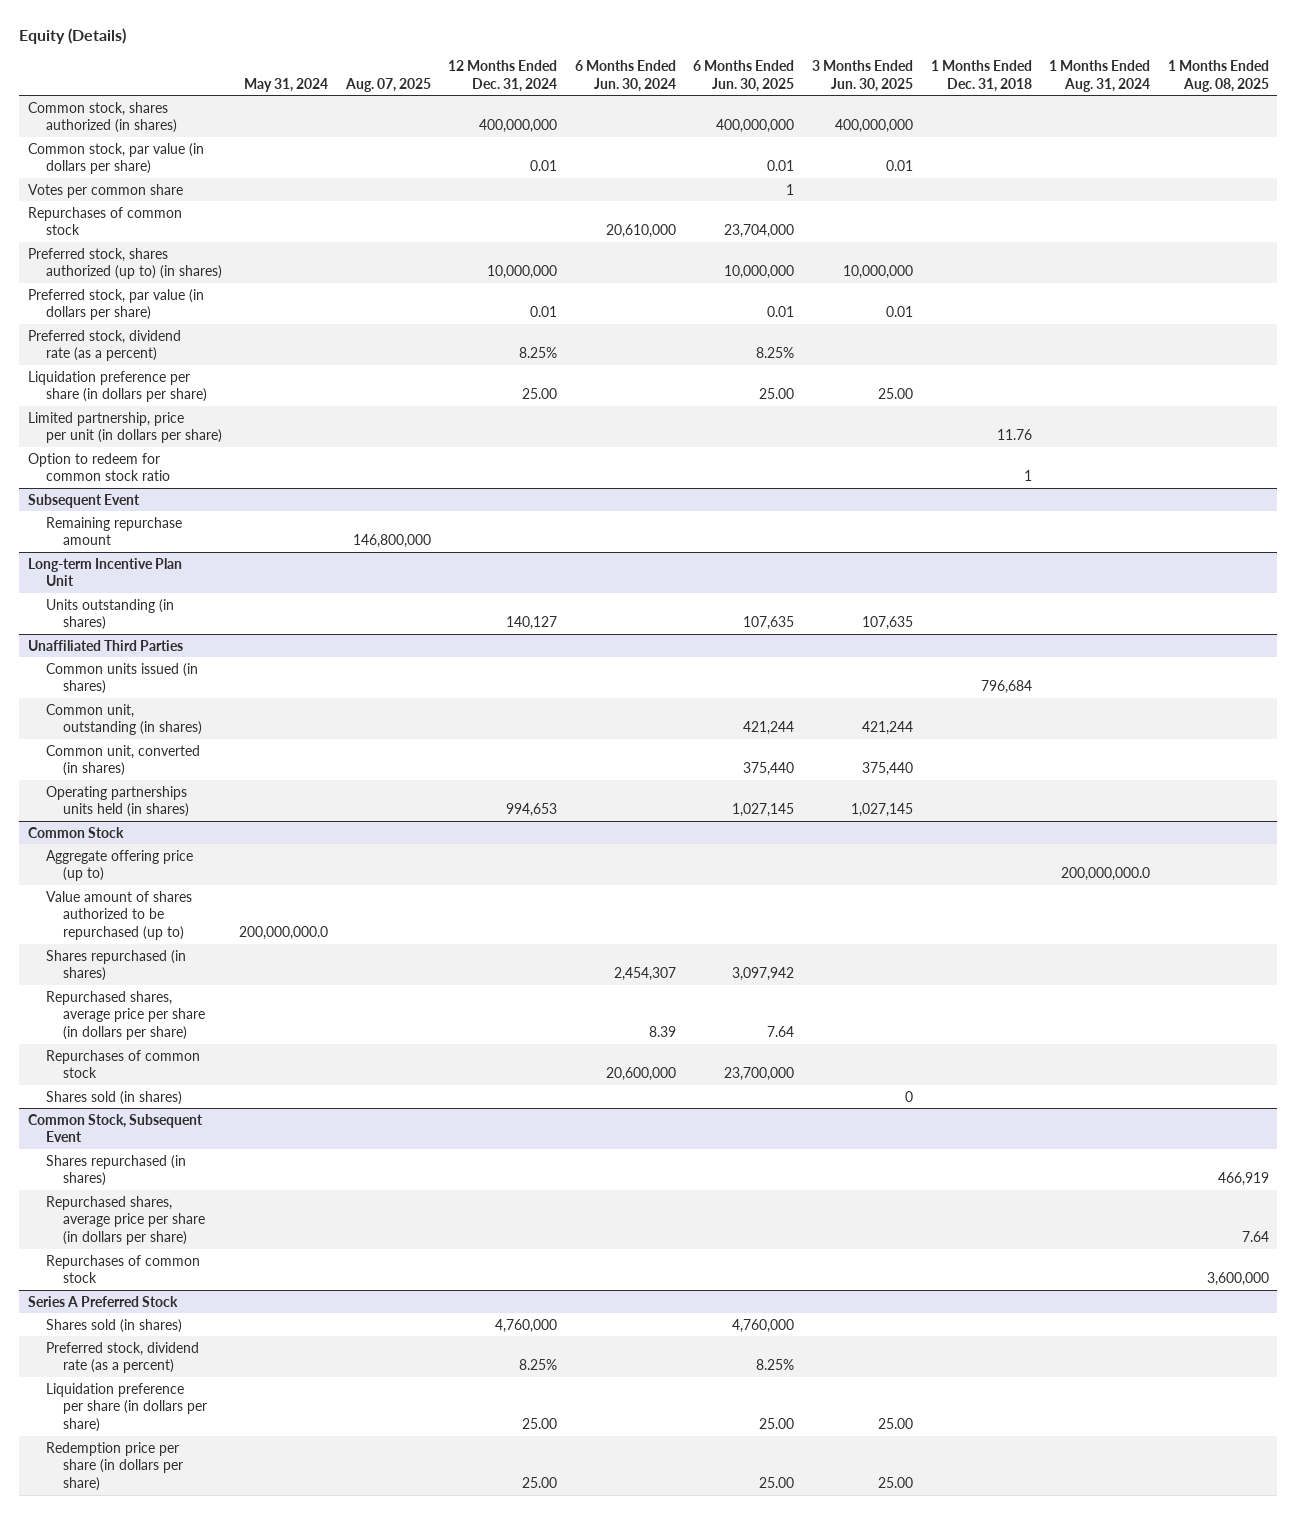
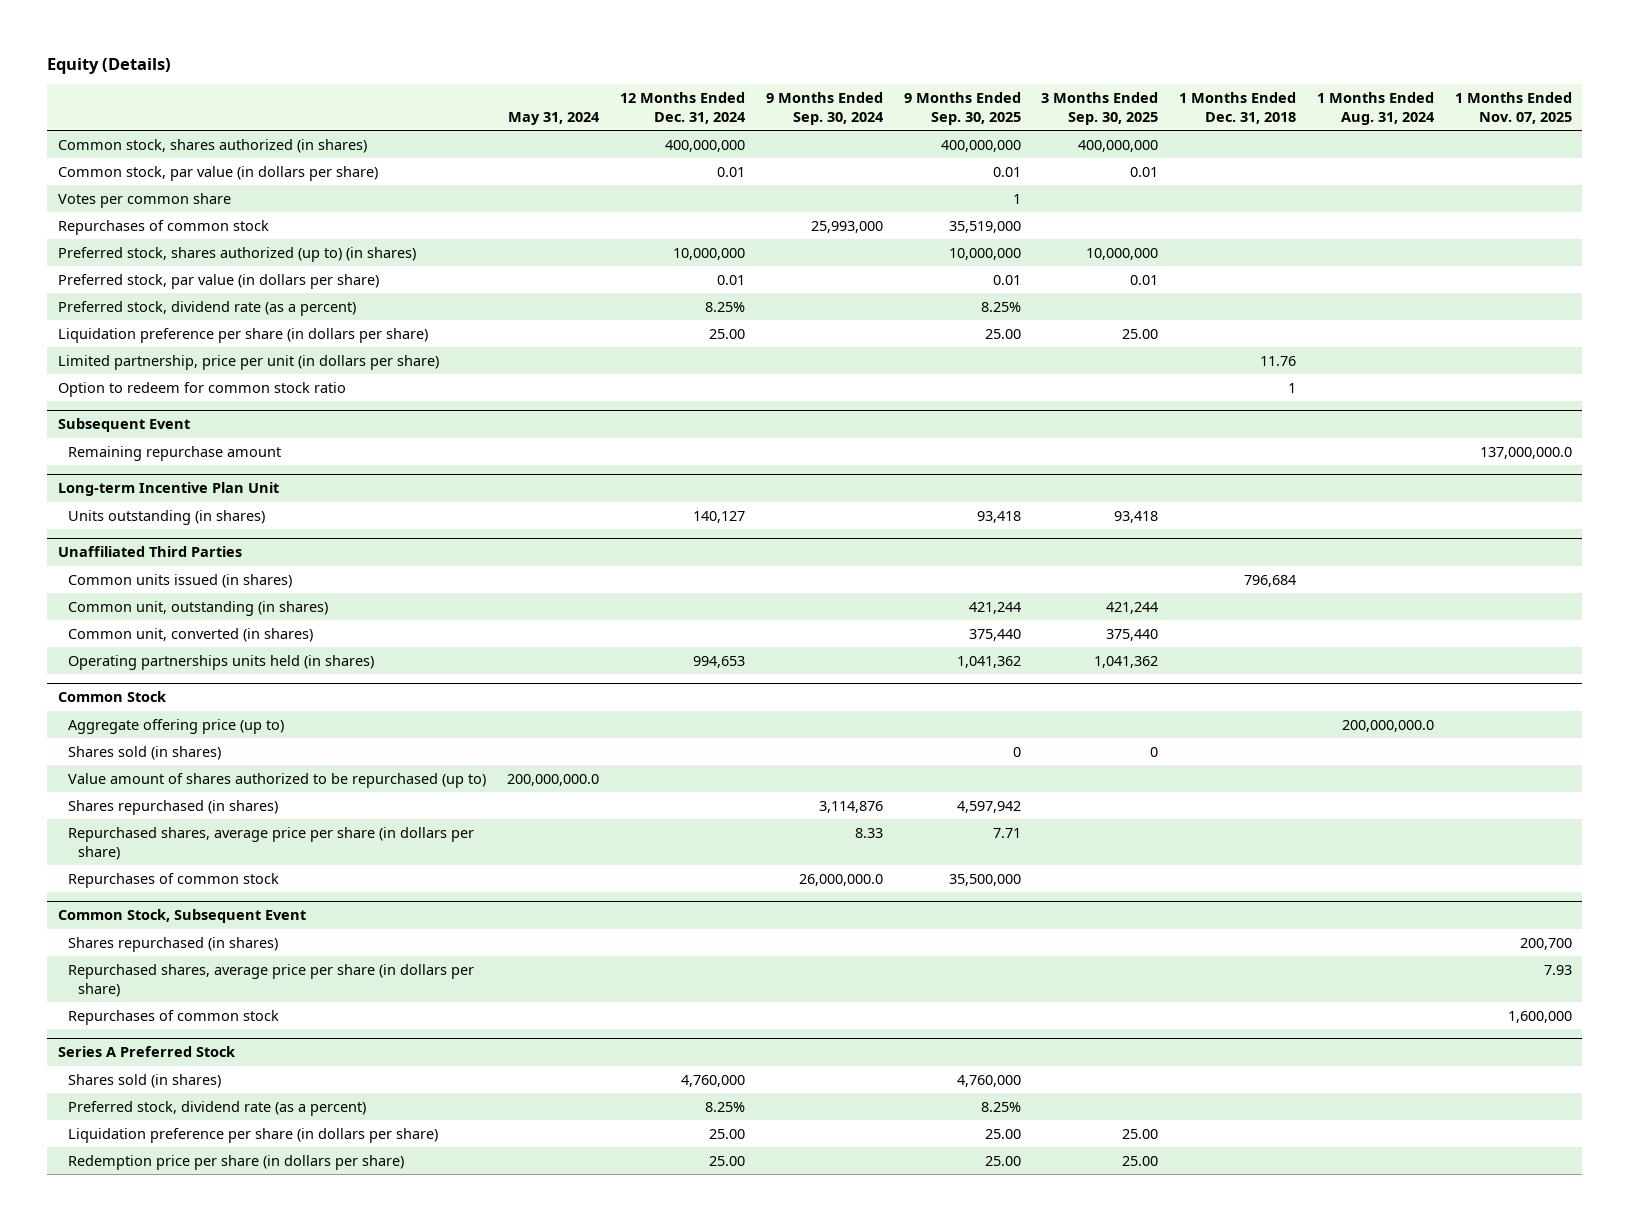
[344,77,431,92] Aug. 07, 2025 -> none
[574,59,676,92] 6 Months Ended Jun. 30, 2024 -> none
[693,59,795,92] 6 Months Ended Jun. 30, 2025 -> none
[811,59,913,92] 3 Months Ended Jun. 30, 2025 -> none
[1167,59,1269,92] 1 Months Ended Aug. 08, 2025 -> none
none -> [765,92,884,125] 9 Months Ended Sep. 30, 2024
none -> [903,92,1021,125] 9 Months Ended Sep. 30, 2025
none -> [1041,92,1159,125] 3 Months Ended Sep. 30, 2025
none -> [1454,92,1572,124] 1 Months Ended Nov. 07, 2025
[45,1090,182,1105] Shares sold (in shares) -> [68,745,222,760] Shares sold (in shares)

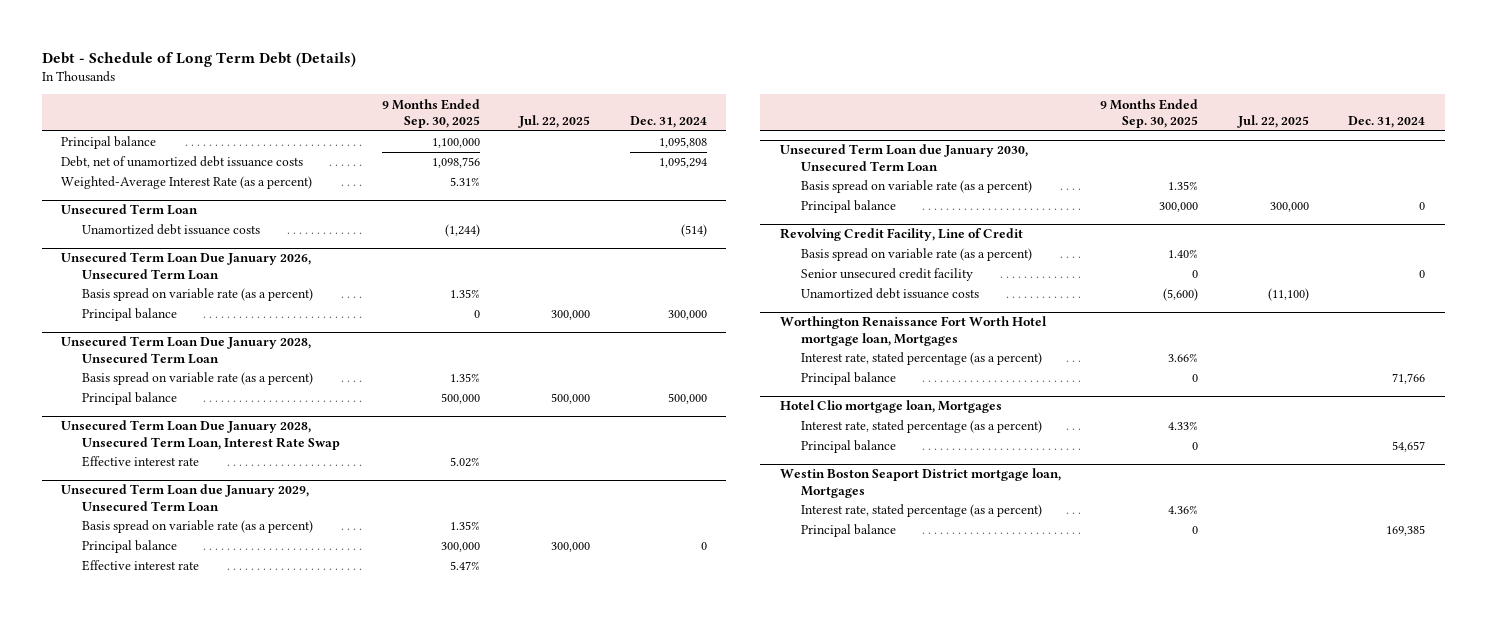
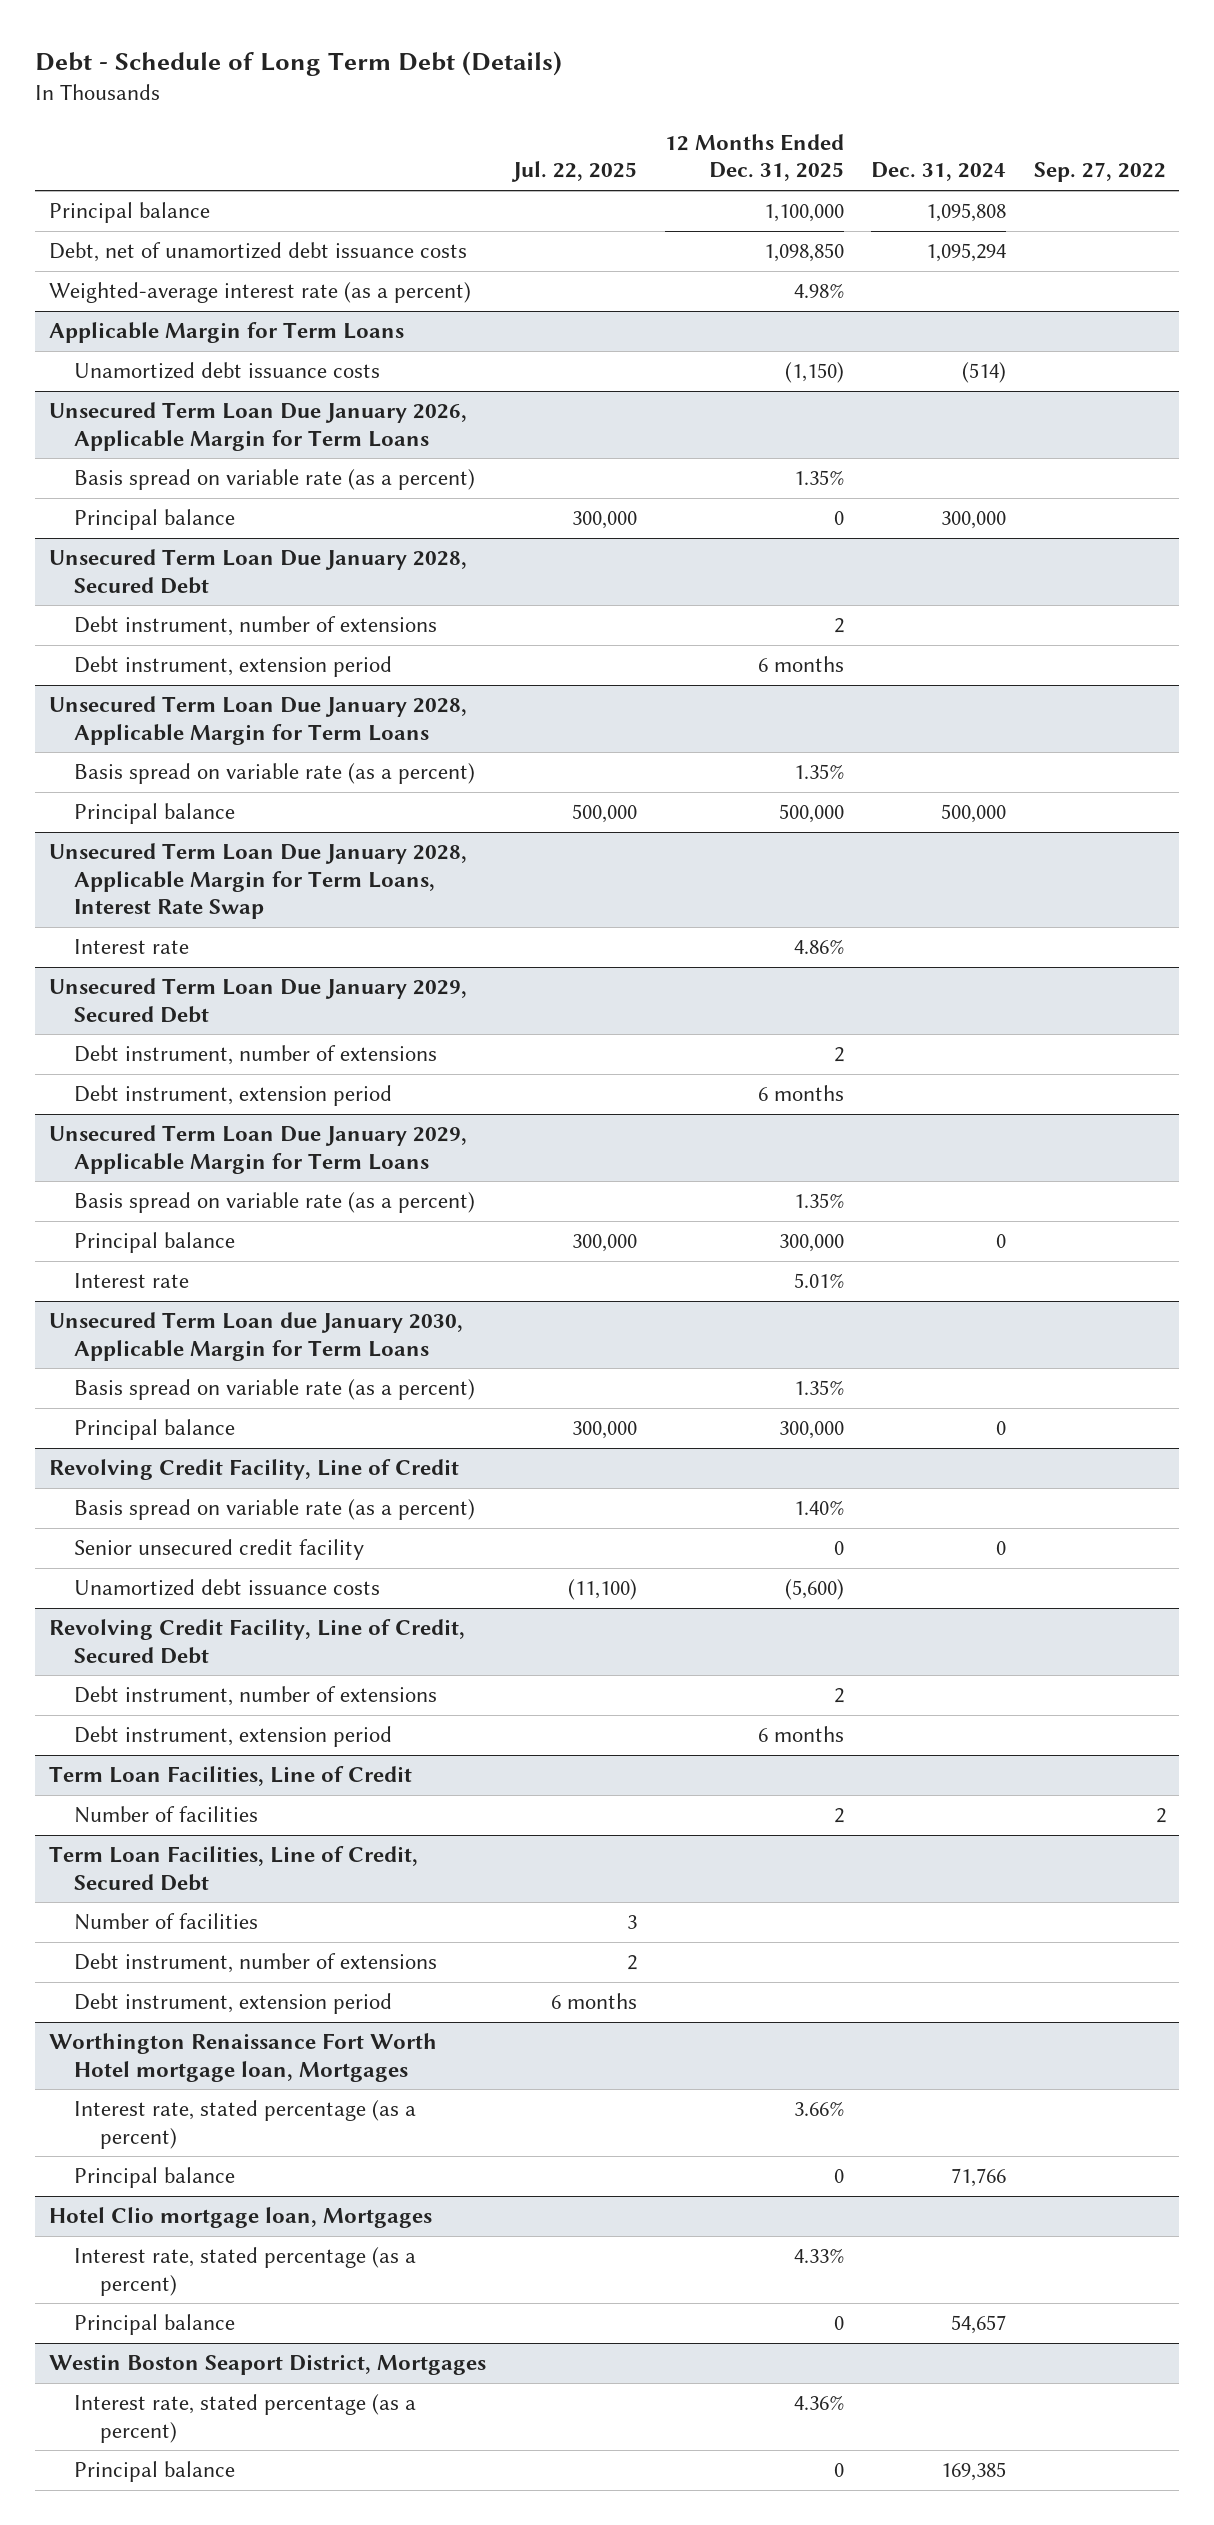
[381,98,480,129] 9 Months Ended Sep. 30, 2025 -> none
none -> [664,133,844,182] 12 Months Ended Dec. 31, 2025
none -> [1033,162,1166,183] Sep. 27, 2022
[61,176,313,190] Weighted-Average Interest Rate (as a percent) -> [48,282,471,304] Weighted-average interest rate (as a percent)
[61,204,199,216] Unsecured Term Loan -> [48,322,404,344] Applicable Margin for Term Loans
[61,252,312,280] Unsecured Term Loan Due January 2026, Unsecured Term Loan -> [48,402,467,451] Unsecured Term Loan Due January 2026, Applicable Margin for Term Loans
[82,372,314,386] Basis spread on variable rate (as a percent) -> none
[82,392,178,406] Principal balance -> none
[82,520,314,534] Basis spread on variable rate (as a percent) -> none
[82,540,178,554] Principal balance -> none
[82,560,200,572] Effective interest rate -> none
[61,336,312,364] Unsecured Term Loan Due January 2028, Unsecured Term Loan -> [48,549,467,594] Unsecured Term Loan Due January 2028, Secured Debt
none -> [74,616,438,637] Debt instrument, number of extensions
none -> [74,656,393,678] Debt instrument, extension period
none -> [48,696,467,745] Unsecured Term Loan Due January 2028, Applicable Margin for Term Loans
none -> [74,763,476,785] Basis spread on variable rate (as a percent)
none -> [74,803,236,825] Principal balance
[61,420,341,450] Unsecured Term Loan Due January 2028, Unsecured Term Loan, Interest Rate Swap -> [48,843,467,920] Unsecured Term Loan Due January 2028, Applicable Margin for Term Loans, Interest Rate Swap
[82,456,200,468] Effective interest rate -> [74,939,190,955] Interest rate
[61,484,310,512] Unsecured Term Loan due January 2029, Unsecured Term Loan -> [48,978,467,1023] Unsecured Term Loan Due January 2029, Secured Debt
none -> [74,1045,438,1066] Debt instrument, number of extensions
none -> [74,1085,393,1107] Debt instrument, extension period
none -> [48,1125,467,1174] Unsecured Term Loan Due January 2029, Applicable Margin for Term Loans
none -> [74,1192,476,1214] Basis spread on variable rate (as a percent)
none -> [74,1232,236,1254] Principal balance
none -> [74,1273,190,1289] Interest rate
[779,144,1028,172] Unsecured Term Loan due January 2030, Unsecured Term Loan -> [48,1312,463,1361] Unsecured Term Loan due January 2030, Applicable Margin for Term Loans
none -> [48,1619,465,1664] Revolving Credit Facility, Line of Credit, Secured Debt
none -> [74,1686,438,1707] Debt instrument, number of extensions
none -> [74,1726,393,1748] Debt instrument, extension period
none -> [48,1766,412,1787] Term Loan Facilities, Line of Credit
none -> [74,1806,259,1824] Number of facilities
none -> [48,1846,418,1891] Term Loan Facilities, Line of Credit, Secured Debt
none -> [74,1913,259,1931] Number of facilities
none -> [74,1953,438,1974] Debt instrument, number of extensions
none -> [74,1993,393,2015] Debt instrument, extension period
[779,468,1061,498] Westin Boston Seaport District mortgage loan, Mortgages -> [48,2354,486,2376] Westin Boston Seaport District, Mortgages

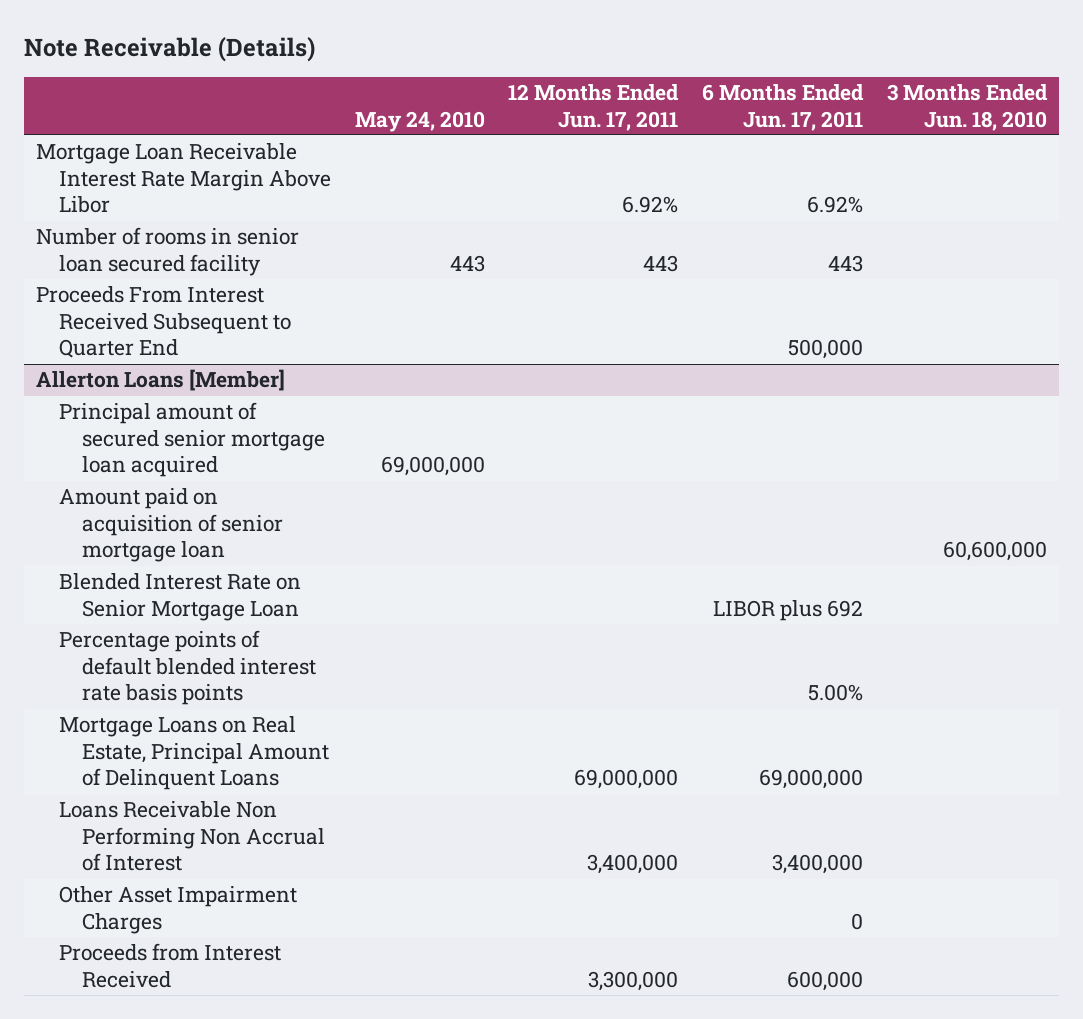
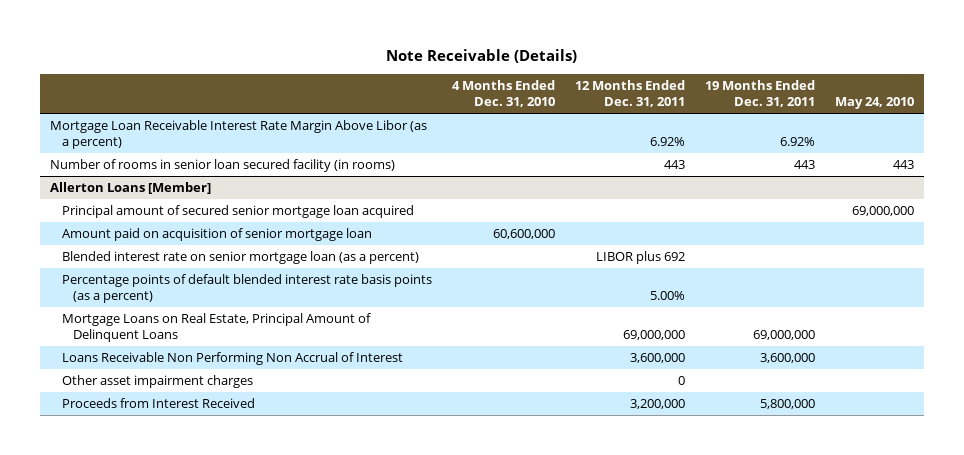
[508,84,680,131] 12 Months Ended Jun. 17, 2011 -> none
[702,84,865,131] 6 Months Ended Jun. 17, 2011 -> none
[887,84,1049,131] 3 Months Ended Jun. 18, 2010 -> none
none -> [451,80,555,108] 4 Months Ended Dec. 31, 2010
none -> [574,80,685,108] 12 Months Ended Dec. 31, 2011
none -> [704,80,815,108] 19 Months Ended Dec. 31, 2011
[35,286,291,359] Proceeds From Interest Received Subsequent to Quarter End -> none
[35,143,331,214] Mortgage Loan Receivable Interest Rate Margin Above Libor -> [50,120,428,150] Mortgage Loan Receivable Interest Rate Margin Above Libor (as a percent)
[35,227,299,276] Number of rooms in senior loan secured facility -> [50,159,396,173] Number of rooms in senior loan secured facility (in rooms)
[58,573,301,621] Blended Interest Rate on Senior Mortgage Loan -> [61,251,419,265] Blended interest rate on senior mortgage loan (as a percent)
[58,630,316,706] Percentage points of default blended interest rate basis points -> [61,274,432,304] Percentage points of default blended interest rate basis points (as a percent)
[58,886,297,934] Other Asset Impairment Charges -> [61,375,253,389] Other asset impairment charges

